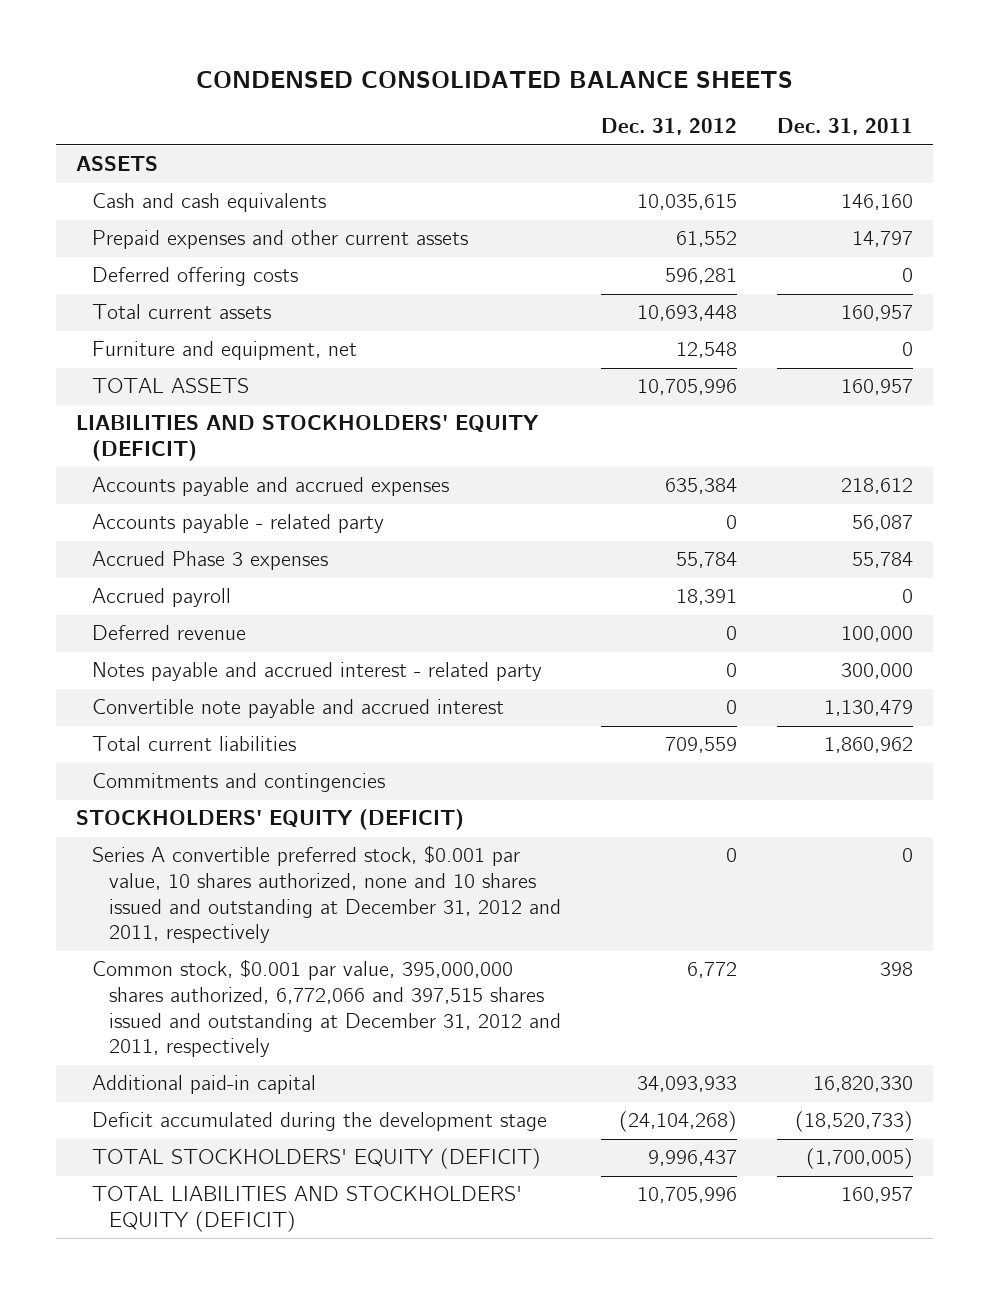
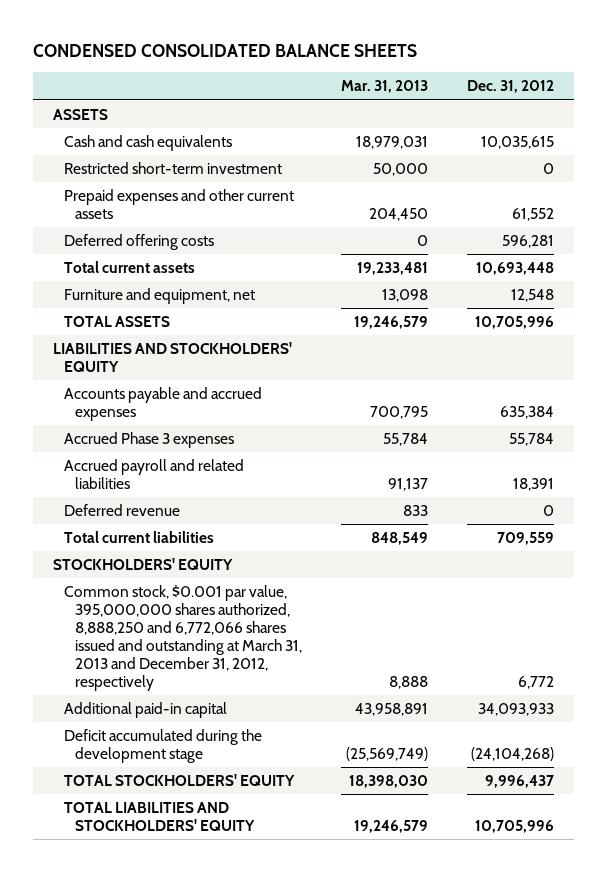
[777,118,914,136] Dec. 31, 2011 -> none
none -> [341,80,429,94] Mar. 31, 2013
none -> [63,162,282,175] Restricted short-term investment
[76,415,540,462] LIABILITIES AND STOCKHOLDERS' EQUITY (DEFICIT) -> [52,342,292,372] LIABILITIES AND STOCKHOLDERS' EQUITY
[92,514,385,534] Accounts payable - related party -> none
[92,588,232,608] Accrued payroll -> [63,459,244,489] Accrued payroll and related liabilities
[92,662,543,682] Notes payable and accrued interest - related party -> none
[92,699,505,719] Convertible note payable and accrued interest -> none
[92,773,386,793] Commitments and contingencies -> none
[92,845,561,944] Series A convertible preferred stock, $0.001 par value, 10 shares authorized, none and 10 shares issued and outstanding at December 31, 2012 and 2011, respectively -> none
[76,809,465,831] STOCKHOLDERS' EQUITY (DEFICIT) -> [52,558,233,571] STOCKHOLDERS' EQUITY
[92,959,561,1058] Common stock, $0.001 par value, 395,000,000 shares authorized, 6,772,066 and 397,515 shares issued and outstanding at December 31, 2012 and 2011, respectively -> [63,585,302,691] Common stock, $0.001 par value, 395,000,000 shares authorized, 8,888,250 and 6,772,066 shares issued and outstanding at March 31, 2013 and December 31, 2012, respectively
[92,1148,542,1170] TOTAL STOCKHOLDERS' EQUITY (DEFICIT) -> [63,774,295,787] TOTAL STOCKHOLDERS' EQUITY
[92,1186,523,1233] TOTAL LIABILITIES AND STOCKHOLDERS' EQUITY (DEFICIT) -> [63,802,255,831] TOTAL LIABILITIES AND STOCKHOLDERS' EQUITY

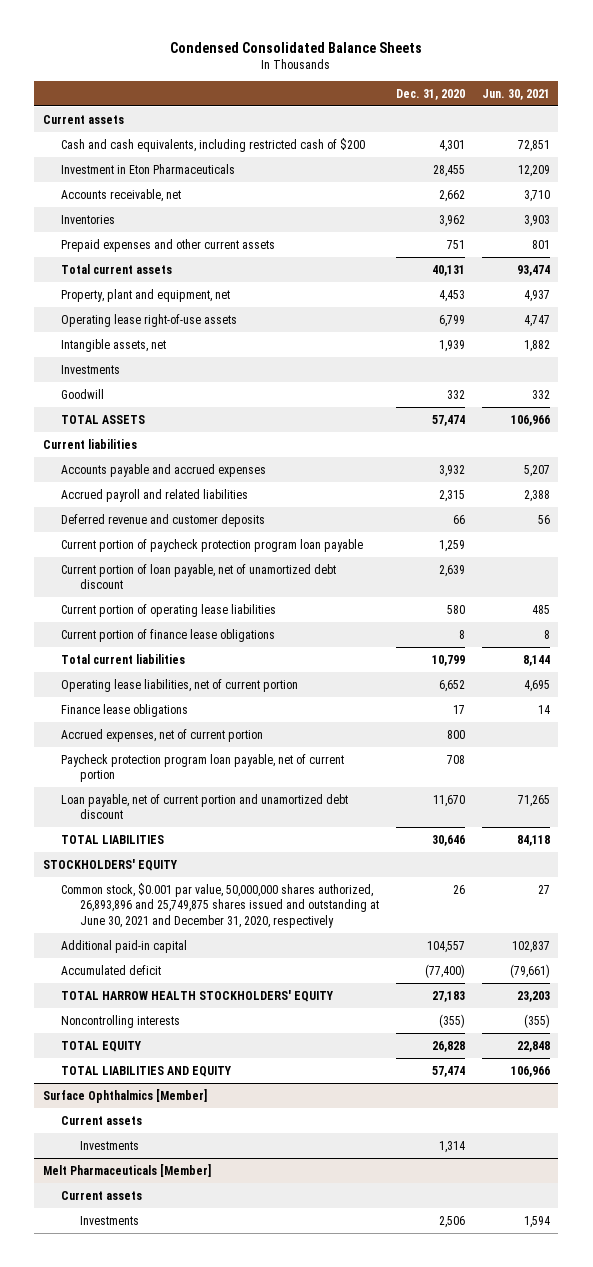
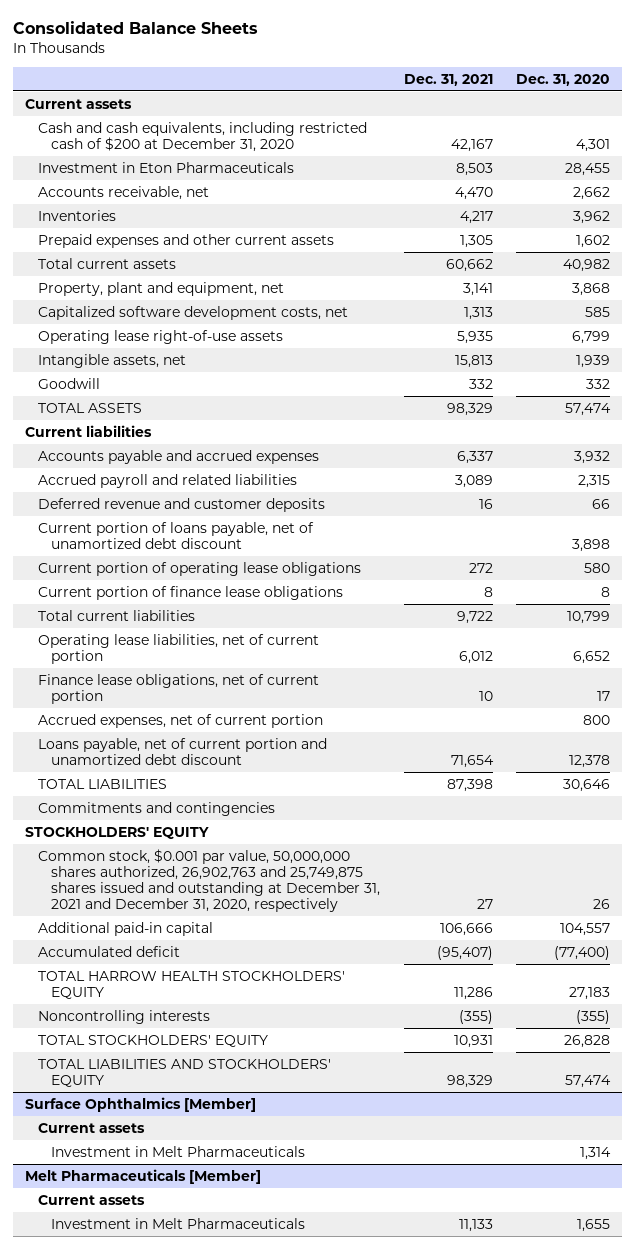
[170,41,423,53] Condensed Consolidated Balance Sheets -> [12,21,258,35] Consolidated Balance Sheets
[481,88,550,100] Jun. 30, 2021 -> none
none -> [403,73,493,86] Dec. 31, 2021
[61,137,366,152] Cash and cash equivalents, including restricted cash of $200 -> [37,121,367,152] Cash and cash equivalents, including restricted cash of $200 at December 31, 2020
[446,239,465,249] 751 -> [576,234,611,248] 1,602
[431,264,465,276] 40,131 -> [563,258,611,272] 40,982
[438,289,465,302] 4,453 -> [572,282,611,296] 3,868
none -> [37,305,348,320] Capitalized software development costs, net
[61,364,121,374] Investments -> none
[61,538,364,552] Current portion of paycheck protection program loan payable -> none
[61,563,337,590] Current portion of loan payable, net of unamortized debt discount -> [37,521,314,549] Current portion of loans payable, net of unamortized debt discount
[438,564,465,577] 2,639 -> [572,538,611,552] 3,898
[61,603,277,617] Current portion of operating lease liabilities -> [37,561,361,576] Current portion of operating lease obligations
[61,703,189,717] Finance lease obligations -> [37,673,319,704] Finance lease obligations, net of current portion
[61,753,345,783] Paycheck protection program loan payable, net of current portion -> none
[61,793,349,820] Loan payable, net of current portion and unamortized debt discount -> [37,737,327,765] Loans payable, net of current portion and unamortized debt discount
[432,794,465,807] 11,670 -> [569,754,611,768] 12,378
none -> [37,801,275,816] Commitments and contingencies
[61,882,379,928] Common stock, $0.001 par value, 50,000,000 shares authorized, 26,893,896 and 25,749,875 shares issued and outstanding at June 30, 2021 and December 31, 2020, respectively -> [37,848,380,912] Common stock, $0.001 par value, 50,000,000 shares authorized, 26,902,763 and 25,749,875 shares issued and outstanding at December 31, 2021 and December 31, 2020, respectively
[61,1040,142,1052] TOTAL EQUITY -> [37,1034,268,1047] TOTAL STOCKHOLDERS' EQUITY
[61,1065,232,1077] TOTAL LIABILITIES AND EQUITY -> [37,1058,331,1087] TOTAL LIABILITIES AND STOCKHOLDERS' EQUITY
[79,1140,139,1150] Investments -> [50,1145,305,1157] Investment in Melt Pharmaceuticals
[79,1215,139,1225] Investments -> none
none -> [50,1217,305,1229] Investment in Melt Pharmaceuticals

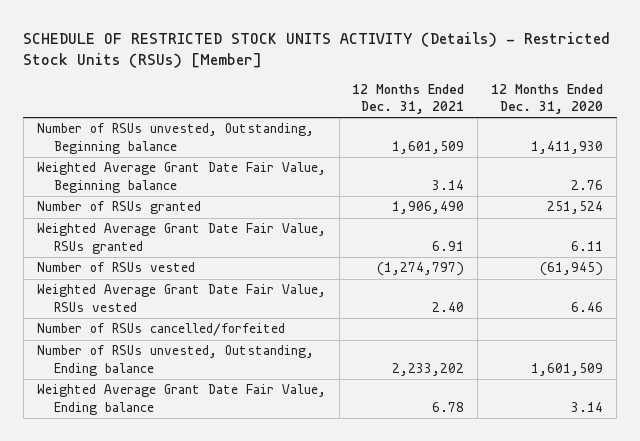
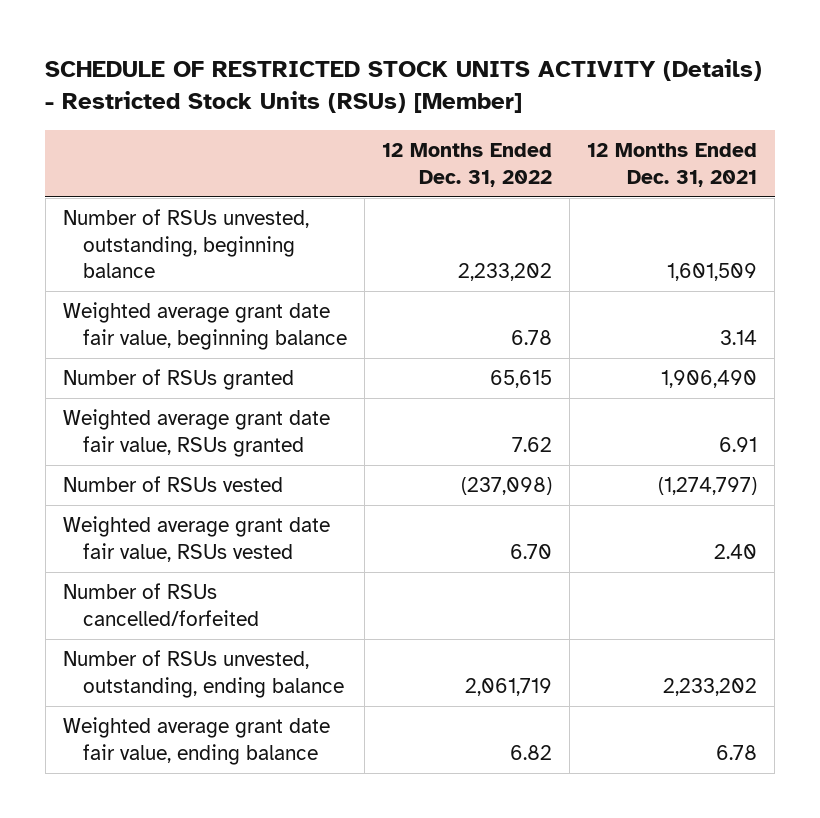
[491,83,604,114] 12 Months Ended Dec. 31, 2020 -> none
none -> [382,143,553,187] 12 Months Ended Dec. 31, 2022
[36,123,314,154] Number of RSUs unvested, Outstanding, Beginning balance -> [62,209,309,279] Number of RSUs unvested, outstanding, beginning balance
[36,162,326,193] Weighted Average Grant Date Fair Value, Beginning balance -> [62,302,348,350] Weighted average grant date fair value, beginning balance
[36,223,326,254] Weighted Average Grant Date Fair Value, RSUs granted -> [62,409,330,457] Weighted average grant date fair value, RSUs granted
[36,284,326,312] Weighted Average Grant Date Fair Value, RSUs vested -> [62,516,330,562] Weighted average grant date fair value, RSUs vested
[36,345,314,376] Number of RSUs unvested, Outstanding, Ending balance -> [62,650,345,698] Number of RSUs unvested, outstanding, ending balance
[36,384,326,415] Weighted Average Grant Date Fair Value, Ending balance -> [62,717,330,765] Weighted average grant date fair value, ending balance

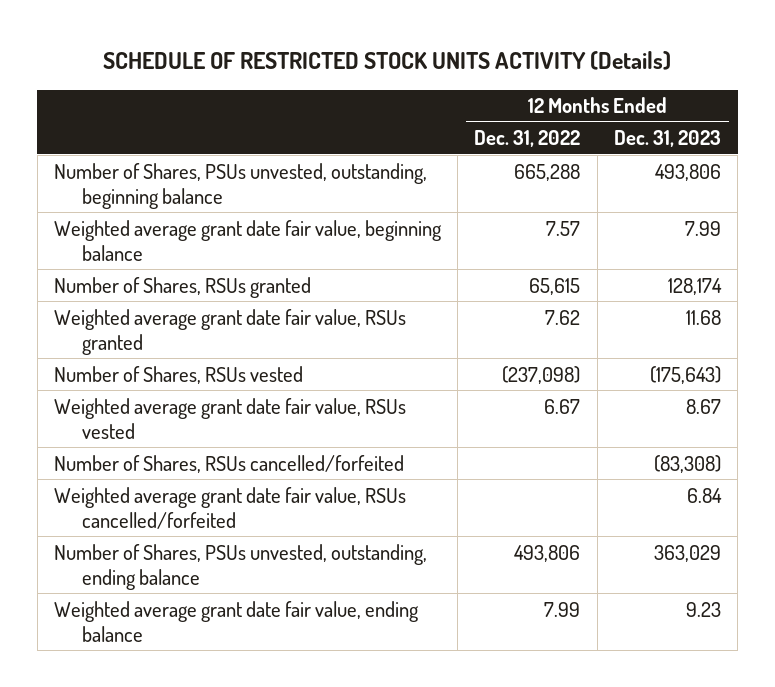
[45,59,763,114] SCHEDULE OF RESTRICTED STOCK UNITS ACTIVITY (Details) - Restricted Stock Units (RSUs) [Member] -> [103,51,672,71] SCHEDULE OF RESTRICTED STOCK UNITS ACTIVITY (Details)
[587,143,758,187] 12 Months Ended Dec. 31, 2021 -> none
none -> [613,130,721,148] Dec. 31, 2023
[62,209,309,279] Number of RSUs unvested, outstanding, beginning balance -> [54,162,428,209] Number of Shares, PSUs unvested, outstanding, beginning balance
[458,263,553,282] 2,233,202 -> [514,163,581,181] 665,288
[511,329,553,345] 6.78 -> [546,220,581,236] 7.57
[62,369,294,391] Number of RSUs granted -> [54,276,312,298] Number of Shares, RSUs granted
[62,476,283,493] Number of RSUs vested -> [54,365,304,384] Number of Shares, RSUs vested
[510,543,553,559] 6.70 -> [544,398,581,414] 6.67
[62,583,260,626] Number of RSUs cancelled/forfeited -> [54,454,405,473] Number of Shares, RSUs cancelled/forfeited
none -> [54,486,407,529] Weighted average grant date fair value, RSUs cancelled/forfeited
[62,650,345,698] Number of RSUs unvested, outstanding, ending balance -> [54,543,428,590] Number of Shares, PSUs unvested, outstanding, ending balance
[465,677,553,696] 2,061,719 -> [514,544,581,562] 493,806
[510,744,553,760] 6.82 -> [544,601,581,617] 7.99

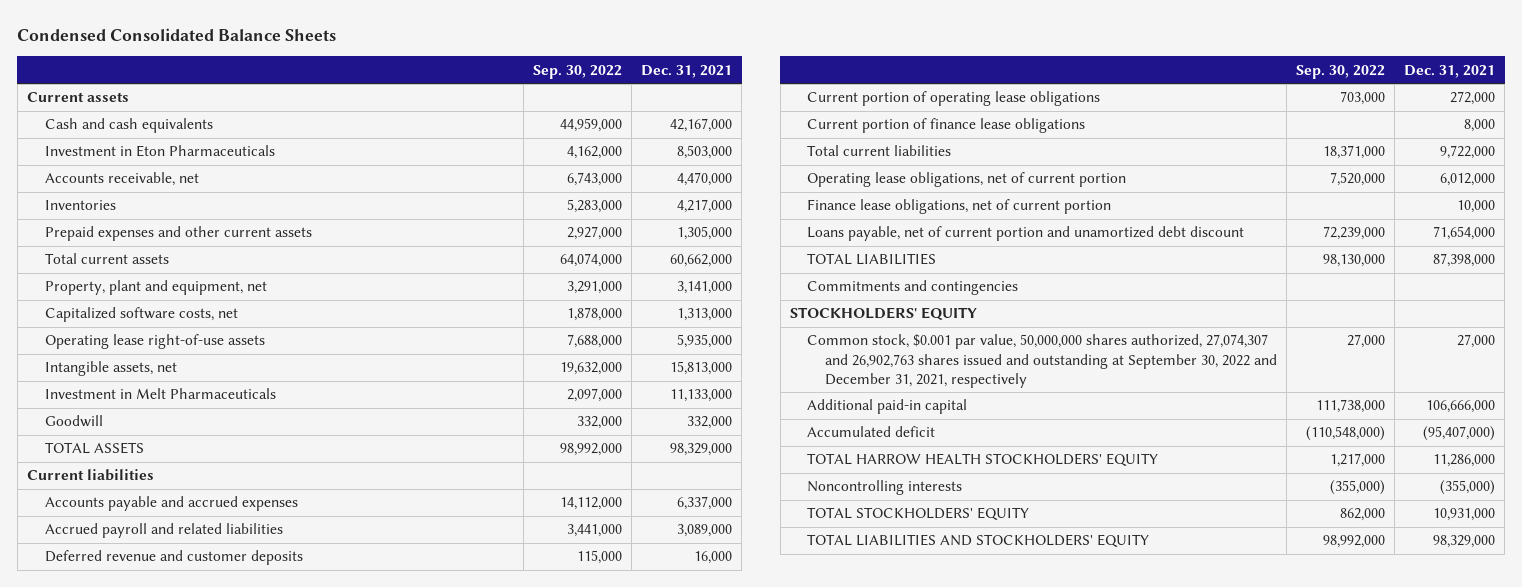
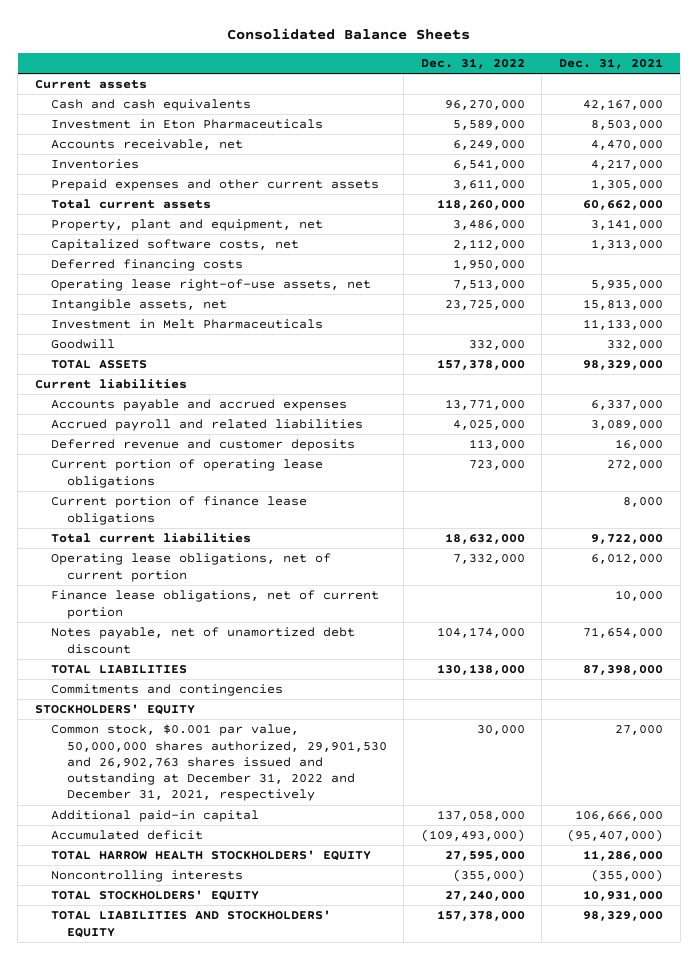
[17,28,337,42] Condensed Consolidated Balance Sheets -> [226,27,470,40] Consolidated Balance Sheets
[533,64,623,79] Sep. 30, 2022 -> none
none -> [420,57,525,69] Dec. 31, 2022
none -> [50,259,243,272] Deferred financing costs
[44,334,265,350] Operating lease right-of-use assets -> [50,279,371,292] Operating lease right-of-use assets, net
[807,226,1245,242] Loans payable, net of current portion and unamortized debt discount -> [50,627,355,654] Notes payable, net of unamortized debt discount
[807,334,1277,388] Common stock, $0.001 par value, 50,000,000 shares authorized, 27,074,307 and 26,902,763 shares issued and outstanding at September 30, 2022 and December 31, 2021, respectively -> [50,724,387,802] Common stock, $0.001 par value, 50,000,000 shares authorized, 29,901,530 and 26,902,763 shares issued and outstanding at December 31, 2022 and December 31, 2021, respectively

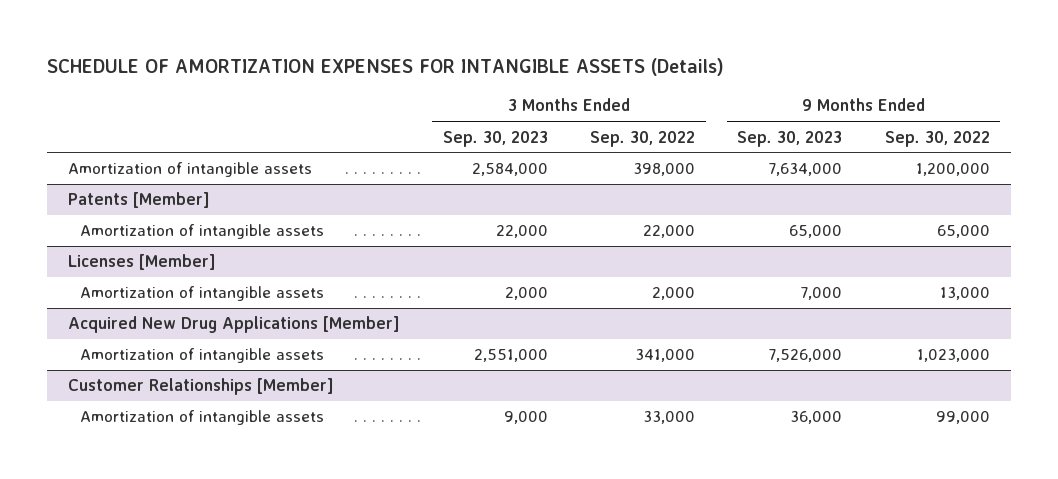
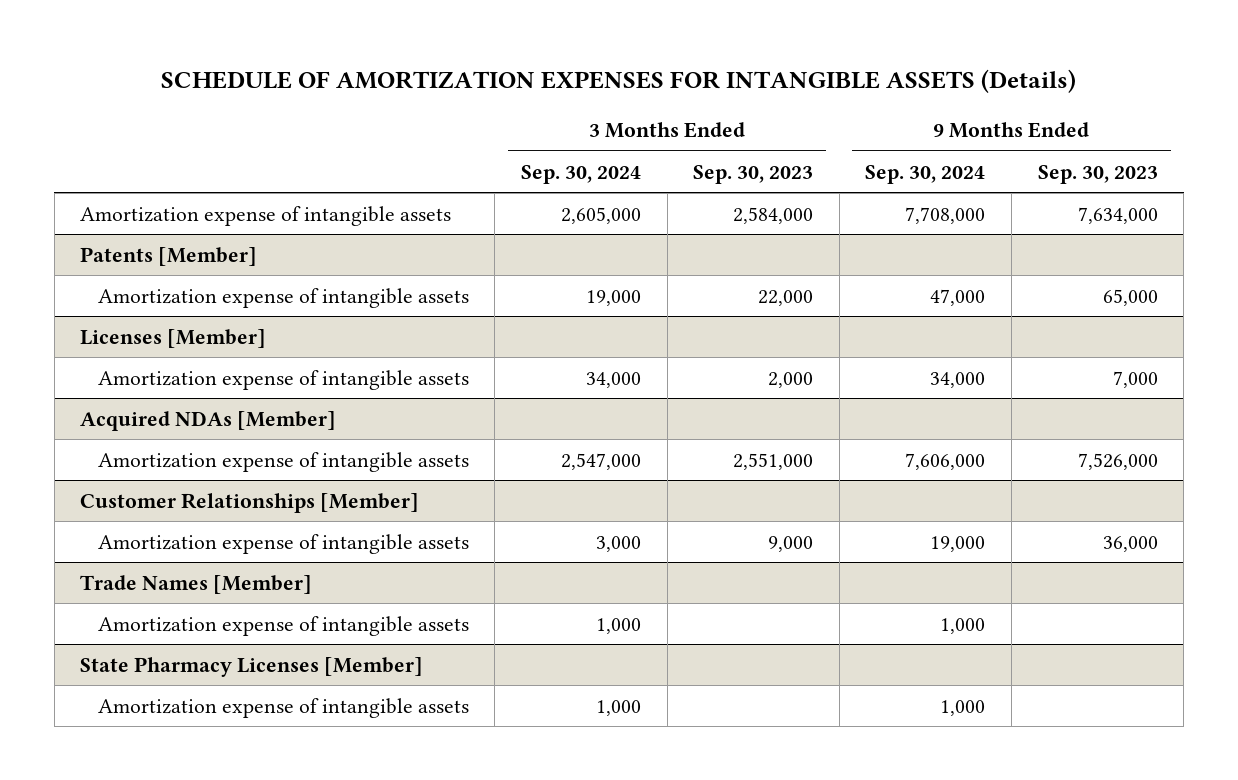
[589,130,695,147] Sep. 30, 2022 -> none
[884,130,990,147] Sep. 30, 2022 -> none
none -> [521,164,642,184] Sep. 30, 2024
none -> [865,164,986,184] Sep. 30, 2024
[68,162,313,178] Amortization of intangible assets -> [80,205,452,226] Amortization expense of intangible assets
[80,224,325,240] Amortization of intangible assets -> [97,287,469,308] Amortization expense of intangible assets
[80,286,325,302] Amortization of intangible assets -> [97,369,469,390] Amortization expense of intangible assets
[68,316,401,334] Acquired New Drug Applications [Member] -> [80,410,337,431] Acquired NDAs [Member]
[80,348,325,364] Amortization of intangible assets -> [97,451,469,472] Amortization expense of intangible assets
[80,410,325,426] Amortization of intangible assets -> [97,533,469,554] Amortization expense of intangible assets
none -> [80,574,313,594] Trade Names [Member]
none -> [97,615,469,636] Amortization expense of intangible assets
none -> [80,656,424,677] State Pharmacy Licenses [Member]
none -> [97,697,469,718] Amortization expense of intangible assets

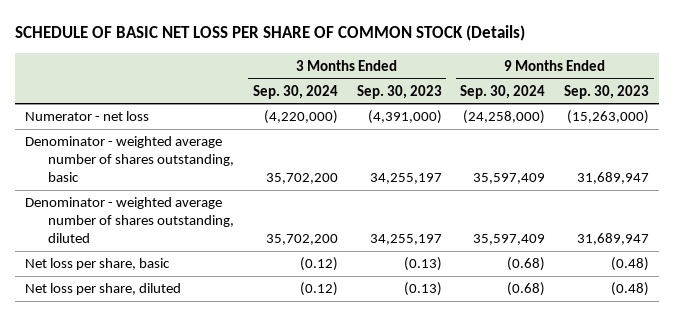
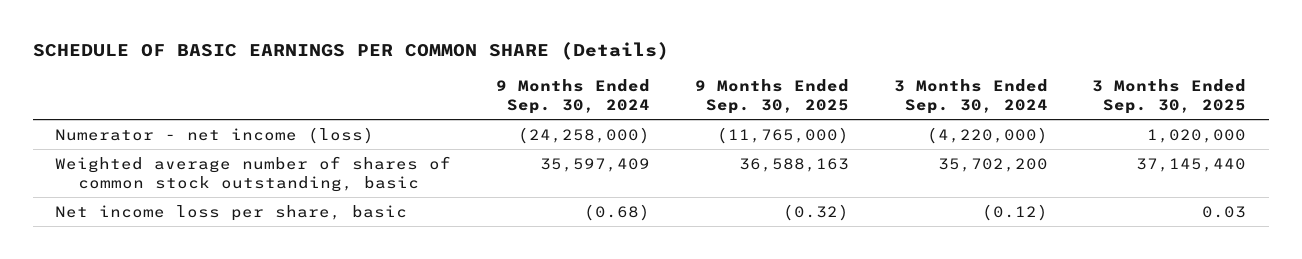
[15,25,526,42] SCHEDULE OF BASIC NET LOSS PER SHARE OF COMMON STOCK (Details) -> [33,42,670,61] SCHEDULE OF BASIC EARNINGS PER COMMON SHARE (Details)
[356,84,442,99] Sep. 30, 2023 -> none
[564,84,650,99] Sep. 30, 2023 -> none
none -> [694,78,849,114] 9 Months Ended Sep. 30, 2025
none -> [1092,78,1247,114] 3 Months Ended Sep. 30, 2025
[24,197,235,244] Denominator - weighted average number of shares outstanding, diluted -> none
[24,283,181,296] Net loss per share, diluted -> none
[24,111,149,122] Numerator - net loss -> [55,126,375,144] Numerator - net income (loss)
[24,136,235,183] Denominator - weighted average number of shares outstanding, basic -> [55,155,452,192] Weighted average number of shares of common stock outstanding, basic
[24,258,170,271] Net loss per share, basic -> [55,204,408,221] Net income loss per share, basic

